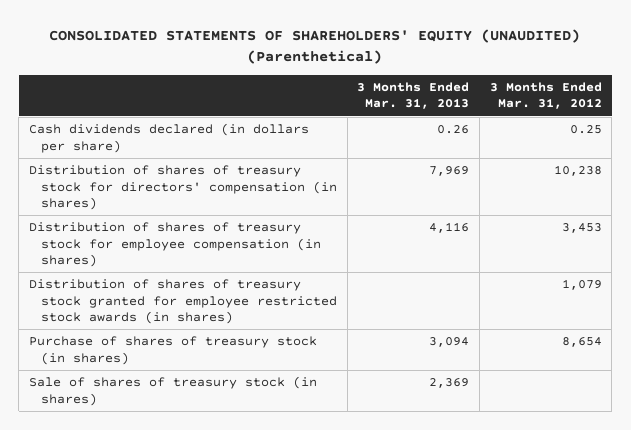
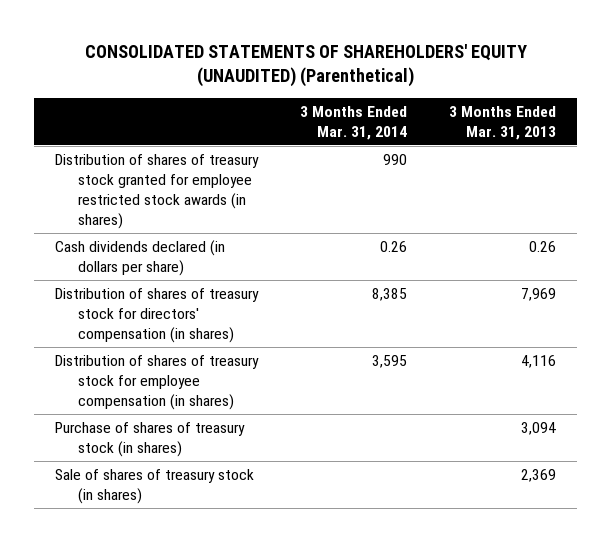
[489,82,602,110] 3 Months Ended Mar. 31, 2012 -> none
none -> [300,105,408,140] 3 Months Ended Mar. 31, 2014
[28,279,338,324] Distribution of shares of treasury stock granted for employee restricted stock awards (in shares) -> [54,153,259,230] Distribution of shares of treasury stock granted for employee restricted stock awards (in shares)

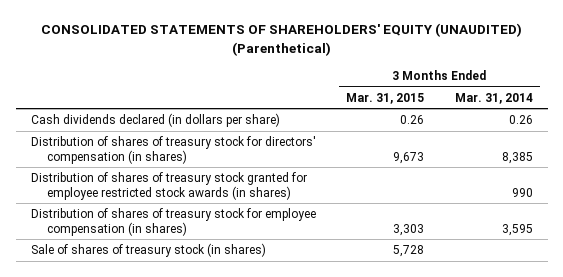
[449,105,557,140] 3 Months Ended Mar. 31, 2013 -> none
none -> [346,92,425,104] Mar. 31, 2015
[54,153,259,230] Distribution of shares of treasury stock granted for employee restricted stock awards (in shares) -> [30,172,307,200] Distribution of shares of treasury stock granted for employee restricted stock awards (in shares)
[54,421,245,458] Purchase of shares of treasury stock (in shares) -> none

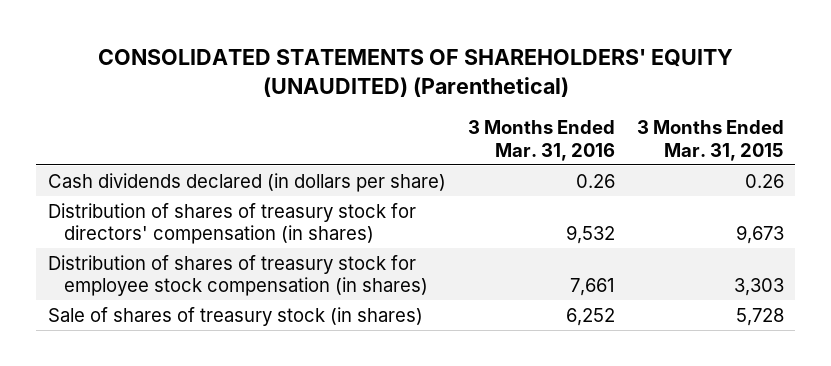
[454,92,533,104] Mar. 31, 2014 -> none
none -> [467,120,615,161] 3 Months Ended Mar. 31, 2016
[30,172,307,200] Distribution of shares of treasury stock granted for employee restricted stock awards (in shares) -> none
[30,208,316,236] Distribution of shares of treasury stock for employee compensation (in shares) -> [47,254,428,296] Distribution of shares of treasury stock for employee stock compensation (in shares)

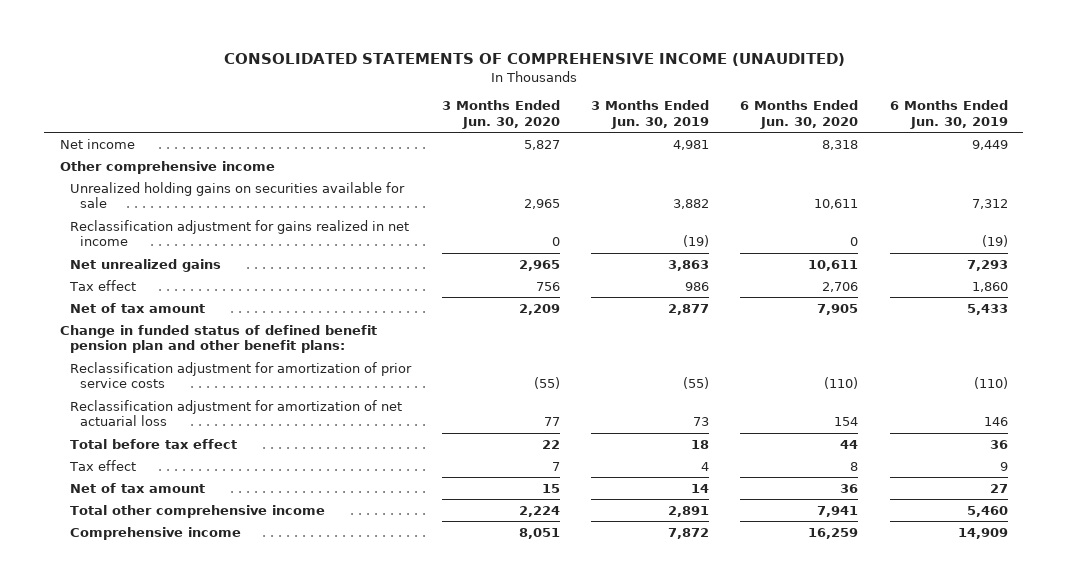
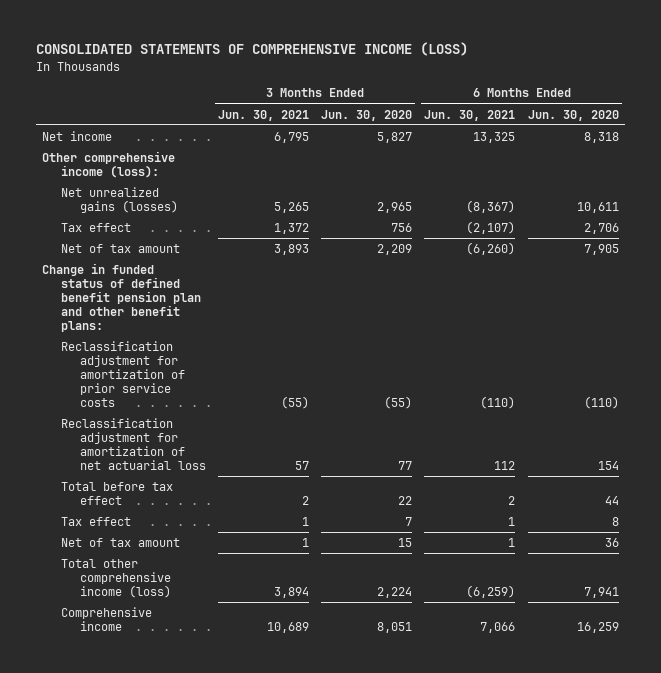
[223,53,845,67] CONSOLIDATED STATEMENTS OF COMPREHENSIVE INCOME (UNAUDITED) -> [35,42,468,57] CONSOLIDATED STATEMENTS OF COMPREHENSIVE INCOME (LOSS)
[591,100,710,129] 3 Months Ended Jun. 30, 2019 -> none
[889,100,1008,129] 6 Months Ended Jun. 30, 2019 -> none
none -> [218,109,310,121] Jun. 30, 2021
none -> [424,109,516,121] Jun. 30, 2021
[69,181,405,209] Unrealized holding gains on securities available for sale -> none
[69,219,409,247] Reclassification adjustment for gains realized in net income -> none
[59,160,275,174] Other comprehensive income -> [41,150,175,179] Other comprehensive income (loss):
[69,258,221,272] Net unrealized gains -> [60,186,178,214] Net unrealized gains (losses)
[69,504,325,518] Total other comprehensive income -> [60,558,171,599] Total other comprehensive income (loss)

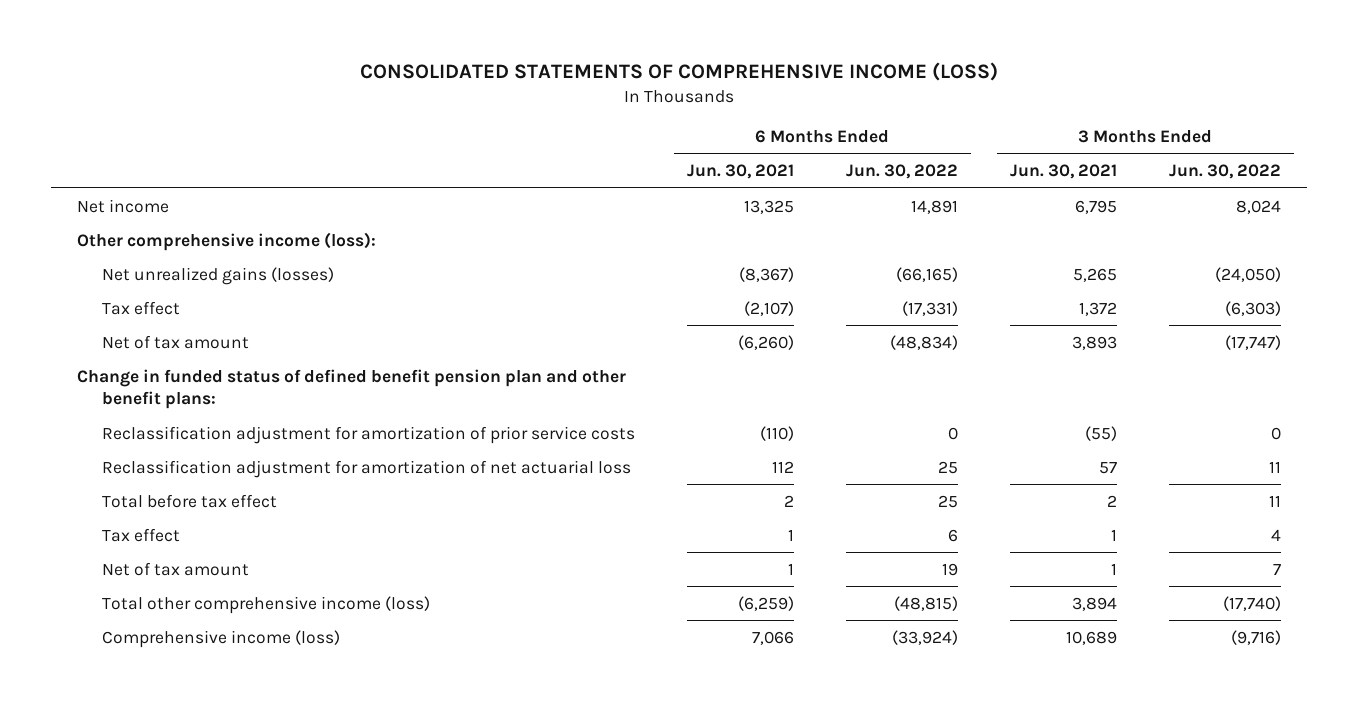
[321,109,413,121] Jun. 30, 2020 -> none
[527,109,619,121] Jun. 30, 2020 -> none
none -> [845,164,958,180] Jun. 30, 2022
none -> [1168,164,1281,180] Jun. 30, 2022
[60,606,152,632] Comprehensive income -> [101,629,340,648] Comprehensive income (loss)

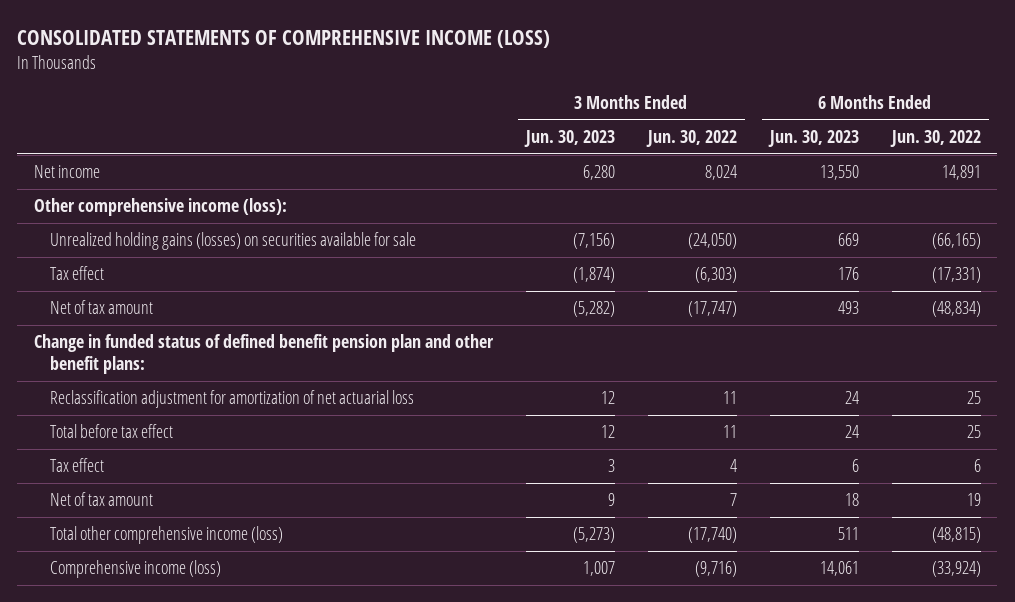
[686,164,794,180] Jun. 30, 2021 -> none
[1009,164,1117,180] Jun. 30, 2021 -> none
none -> [523,130,615,148] Jun. 30, 2023
none -> [767,130,859,148] Jun. 30, 2023
[101,266,334,285] Net unrealized gains (losses) -> [50,232,417,251] Unrealized holding gains (losses) on securities available for sale
[101,425,635,444] Reclassification adjustment for amortization of prior service costs -> none

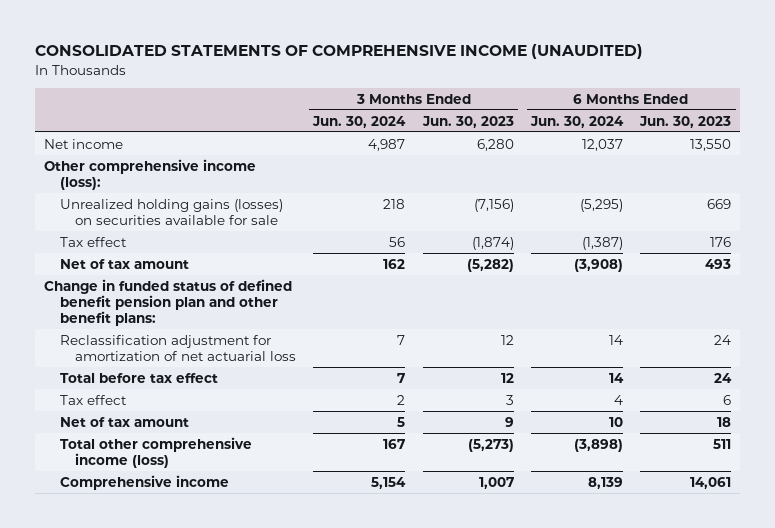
[17,29,551,48] CONSOLIDATED STATEMENTS OF COMPREHENSIVE INCOME (LOSS) -> [35,44,644,60] CONSOLIDATED STATEMENTS OF COMPREHENSIVE INCOME (UNAUDITED)
[645,130,737,148] Jun. 30, 2022 -> none
[889,130,981,148] Jun. 30, 2022 -> none
none -> [312,115,407,128] Jun. 30, 2024
none -> [530,115,625,128] Jun. 30, 2024
[50,560,222,579] Comprehensive income (loss) -> [59,474,229,490] Comprehensive income

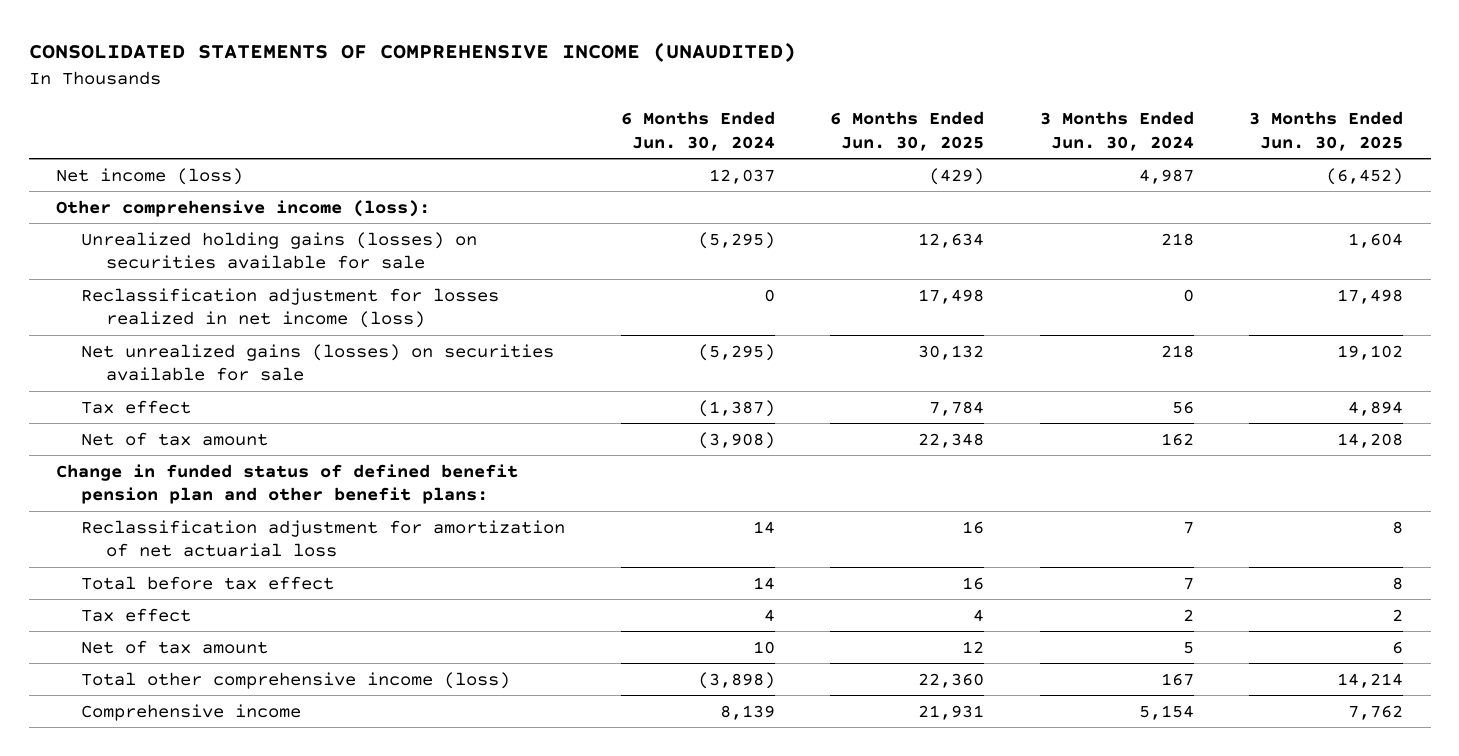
[421,115,514,128] Jun. 30, 2023 -> none
[639,115,732,128] Jun. 30, 2023 -> none
none -> [830,111,985,151] 6 Months Ended Jun. 30, 2025
none -> [1249,111,1404,151] 3 Months Ended Jun. 30, 2025
[44,138,124,149] Net income -> [56,167,244,185] Net income (loss)
none -> [81,287,500,329] Reclassification adjustment for losses realized in net income (loss)
none -> [81,343,555,382] Net unrealized gains (losses) on securities available for sale

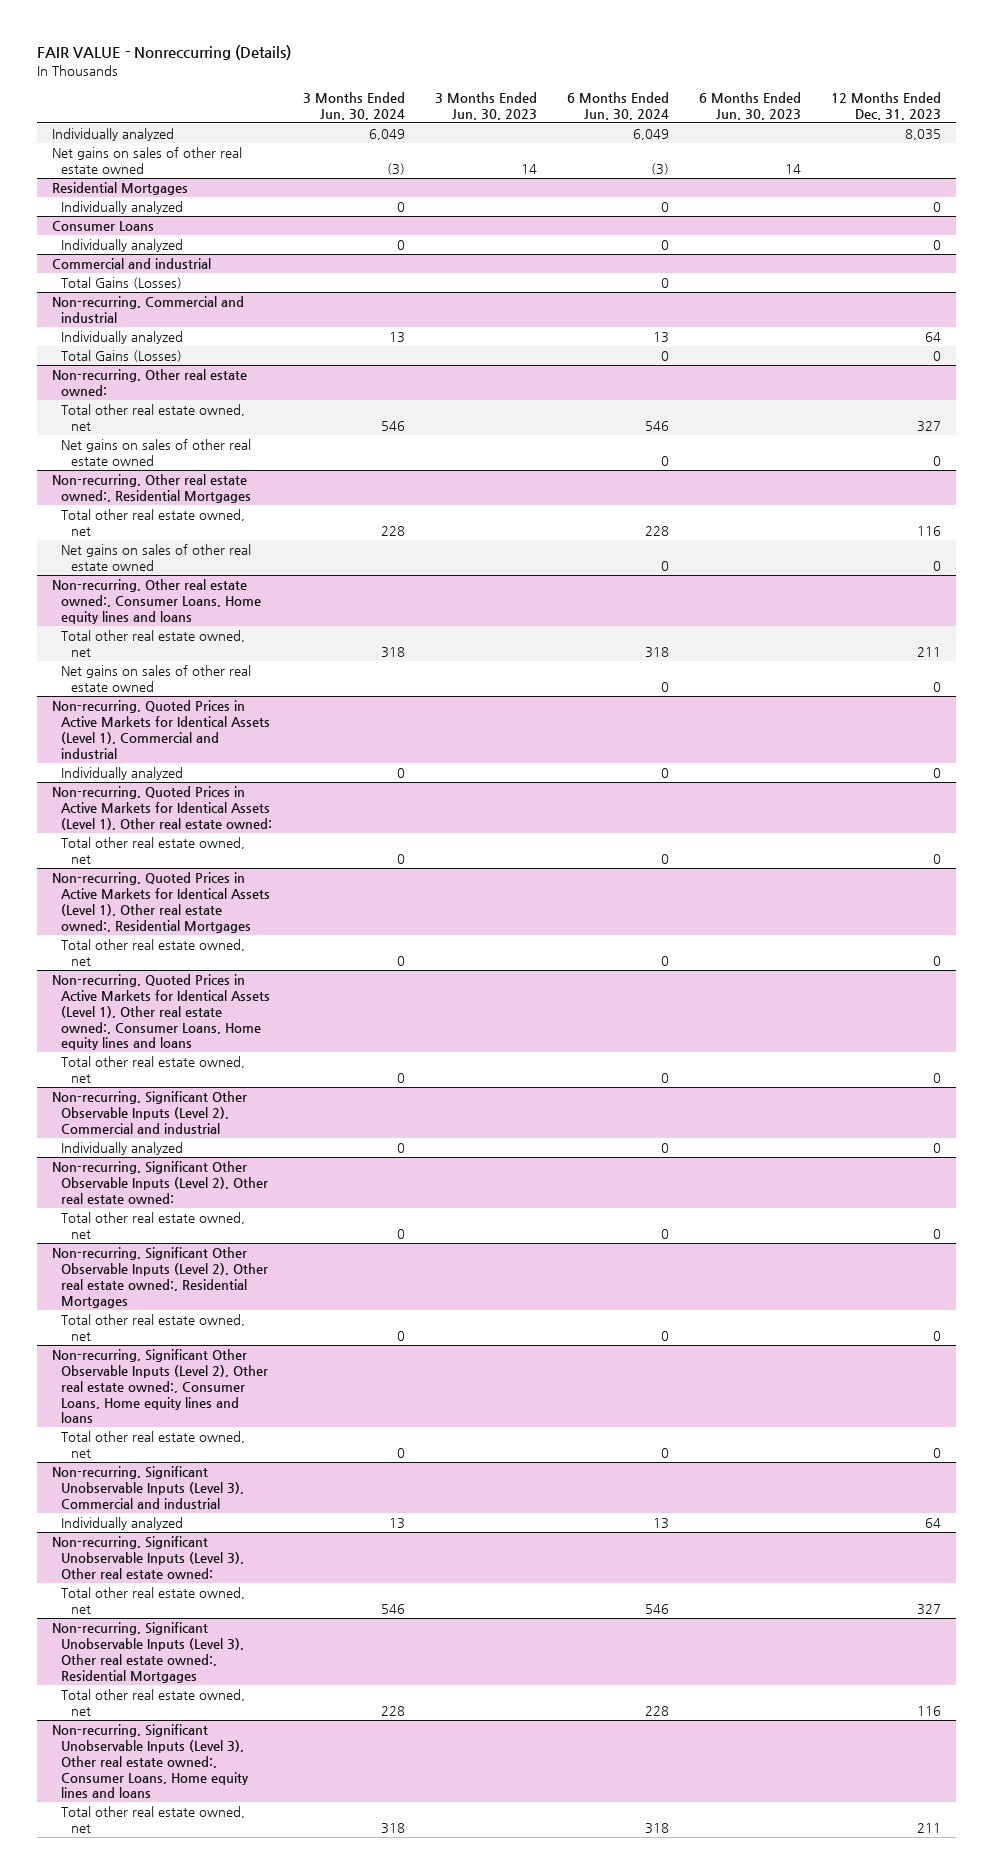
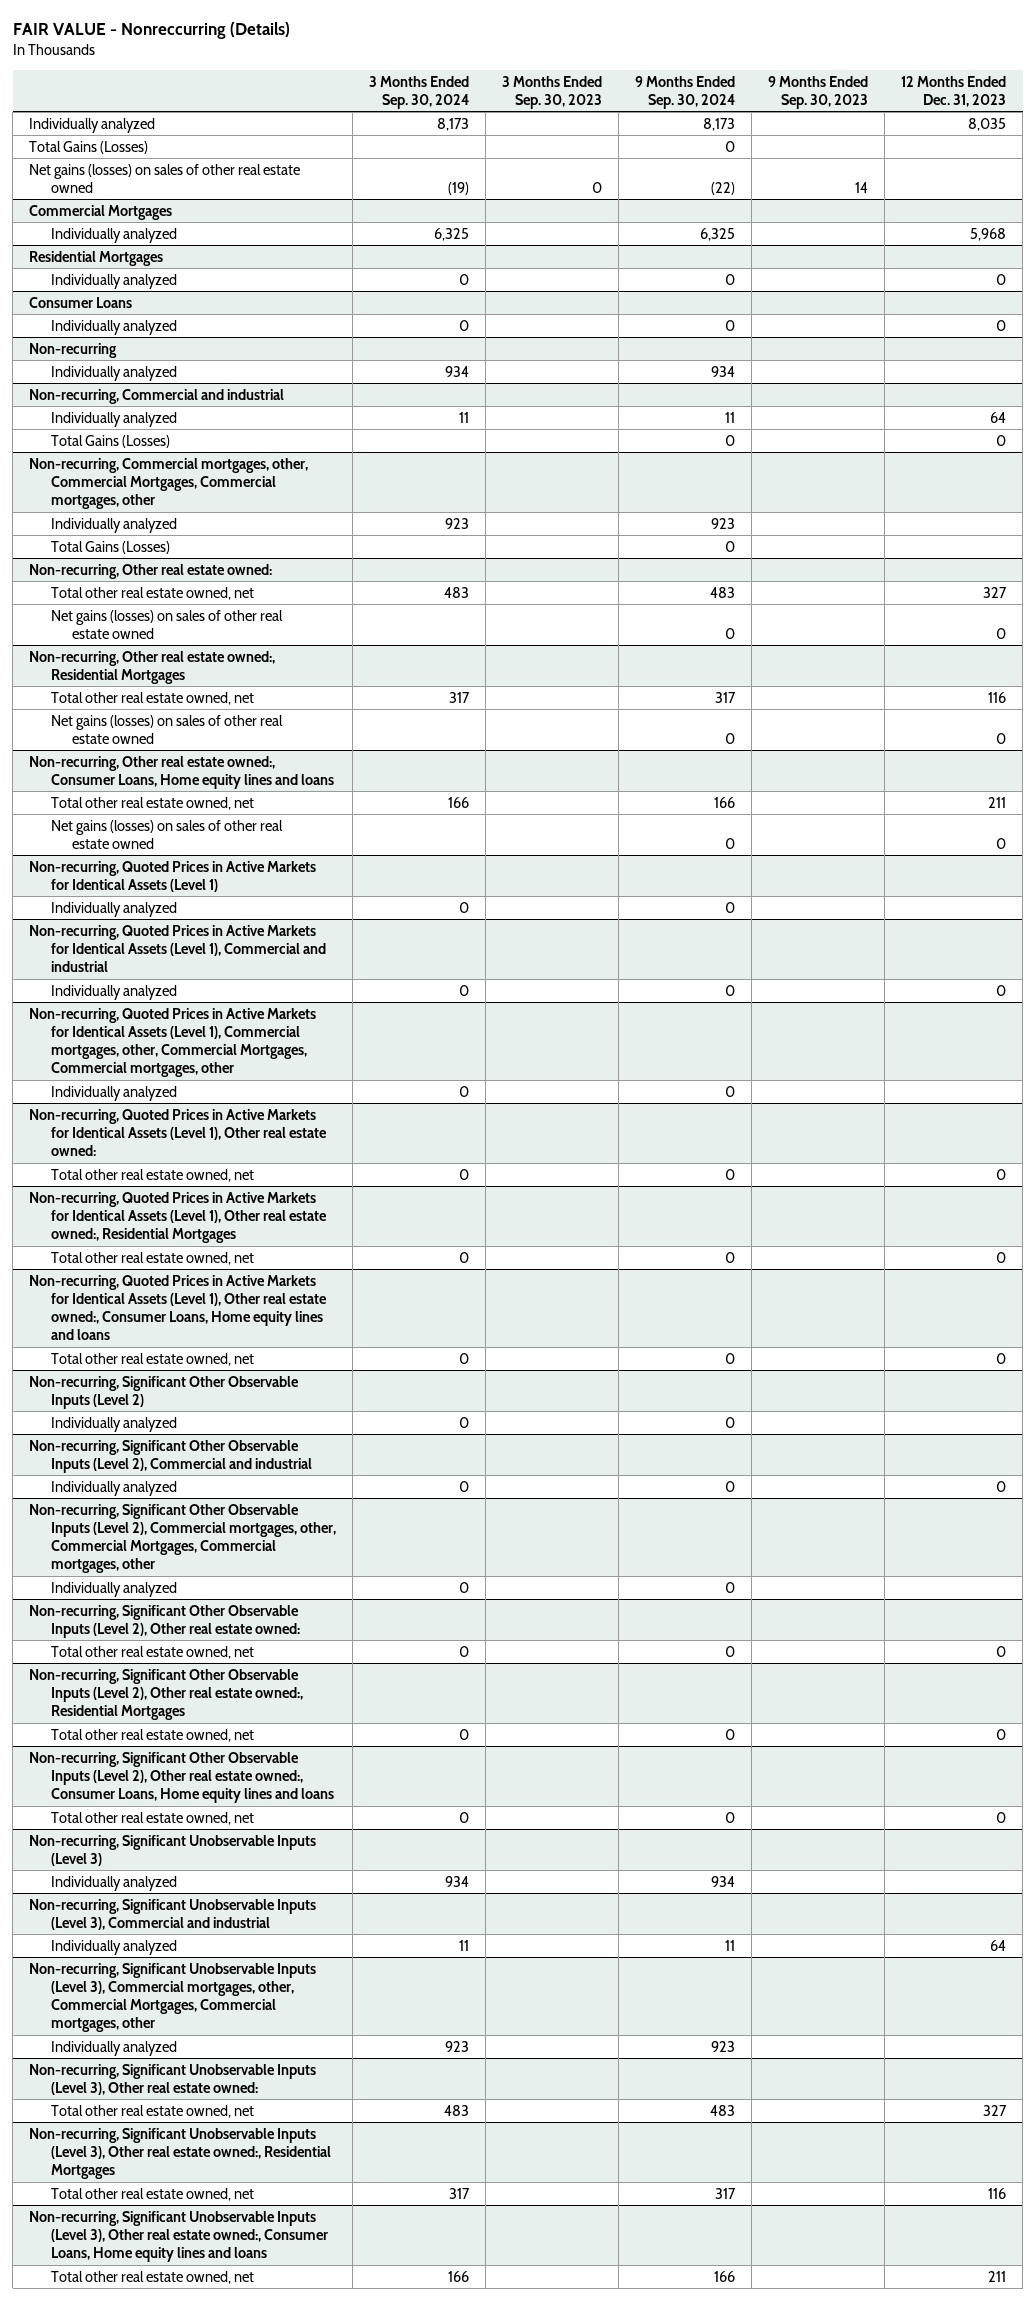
[302,91,405,120] 3 Months Ended Jun. 30, 2024 -> none
[434,91,537,120] 3 Months Ended Jun. 30, 2023 -> none
[566,91,669,120] 6 Months Ended Jun. 30, 2024 -> none
[699,91,802,120] 6 Months Ended Jun. 30, 2023 -> none
none -> [368,75,469,109] 3 Months Ended Sep. 30, 2024
none -> [501,75,602,109] 3 Months Ended Sep. 30, 2023
none -> [634,75,735,109] 9 Months Ended Sep. 30, 2024
none -> [768,75,869,109] 9 Months Ended Sep. 30, 2023
none -> [29,140,149,154] Total Gains (Losses)
[51,147,242,174] Net gains on sales of other real estate owned -> [29,163,301,193] Net gains (losses) on sales of other real estate owned
none -> [29,204,173,220] Commercial Mortgages
none -> [50,227,177,243] Individually analyzed
[51,258,211,270] Commercial and industrial -> none
[61,277,183,290] Total Gains (Losses) -> none
none -> [29,342,118,358] Non-recurring
none -> [50,365,177,381] Individually analyzed
none -> [29,457,309,509] Non-recurring, Commercial mortgages, other, Commercial Mortgages, Commercial mortgages, other
none -> [50,517,177,533] Individually analyzed
none -> [50,540,170,554] Total Gains (Losses)
[61,439,252,466] Net gains on sales of other real estate owned -> [50,609,283,639] Net gains (losses) on sales of other real estate owned
[61,544,252,571] Net gains on sales of other real estate owned -> [50,714,283,744] Net gains (losses) on sales of other real estate owned
[61,665,252,692] Net gains on sales of other real estate owned -> [50,819,283,849] Net gains (losses) on sales of other real estate owned
none -> [29,860,317,892] Non-recurring, Quoted Prices in Active Markets for Identical Assets (Level 1)
none -> [50,901,177,917] Individually analyzed
none -> [29,1007,317,1078] Non-recurring, Quoted Prices in Active Markets for Identical Assets (Level 1), Commercial mortgages, other, Commercial Mortgages, Commercial mortgages, other
none -> [50,1085,177,1101] Individually analyzed
none -> [29,1375,300,1409] Non-recurring, Significant Other Observable Inputs (Level 2)
none -> [50,1416,177,1432] Individually analyzed
none -> [29,1503,336,1574] Non-recurring, Significant Other Observable Inputs (Level 2), Commercial mortgages, other, Commercial Mortgages, Commercial mortgages, other
none -> [50,1581,177,1597] Individually analyzed
none -> [29,1834,317,1866] Non-recurring, Significant Unobservable Inputs (Level 3)
none -> [50,1875,177,1891] Individually analyzed
none -> [29,1962,317,2033] Non-recurring, Significant Unobservable Inputs (Level 3), Commercial mortgages, other, Commercial Mortgages, Commercial mortgages, other
none -> [50,2040,177,2056] Individually analyzed

